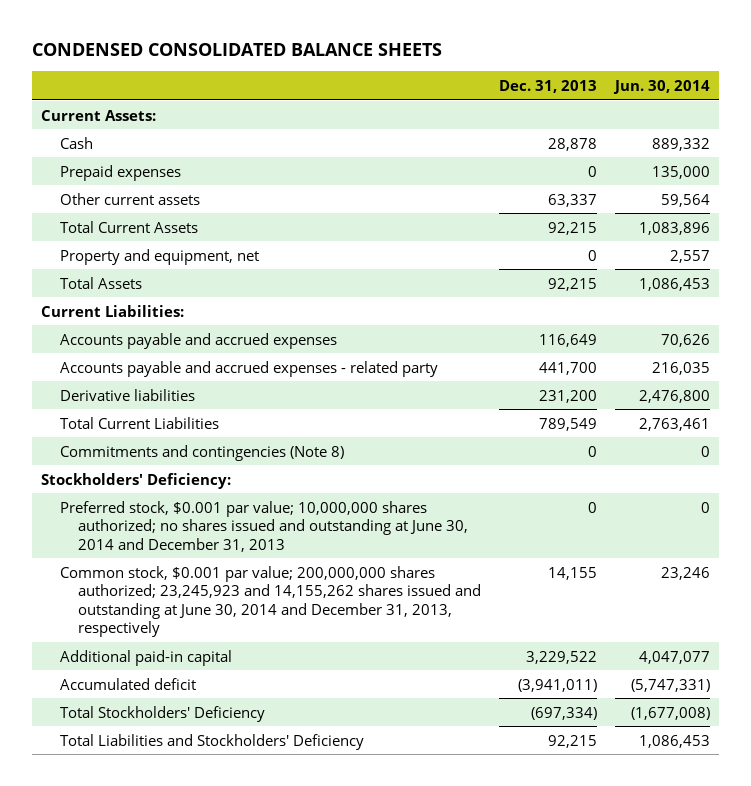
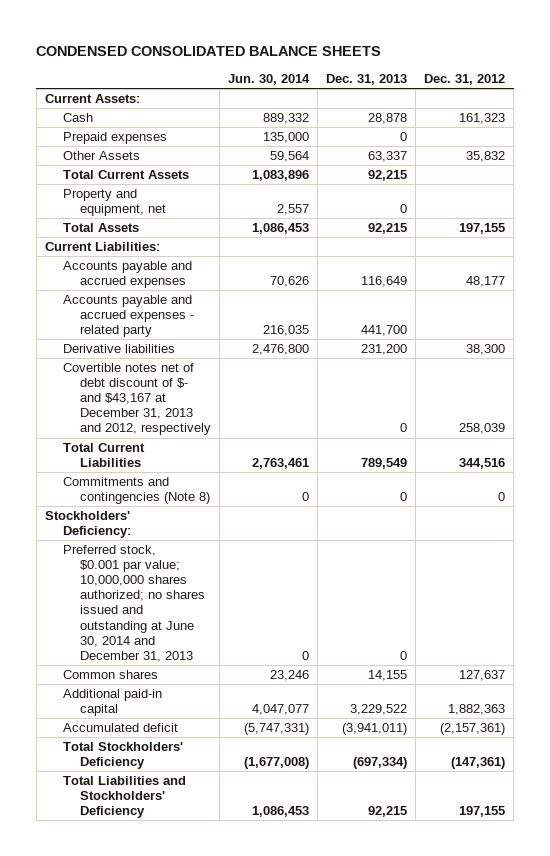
none -> [424,74,506,86] Dec. 31, 2012
[59,192,200,205] Other current assets -> [62,151,140,161] Other Assets
none -> [62,363,212,436] Covertible notes net of debt discount of $- and $43,167 at December 31, 2013 and 2012, respectively
[59,565,482,638] Common stock, $0.001 par value; 200,000,000 shares authorized; 23,245,923 and 14,155,262 shares issued and outstanding at June 30, 2014 and December 31, 2013, respectively -> [62,670,158,680] Common shares

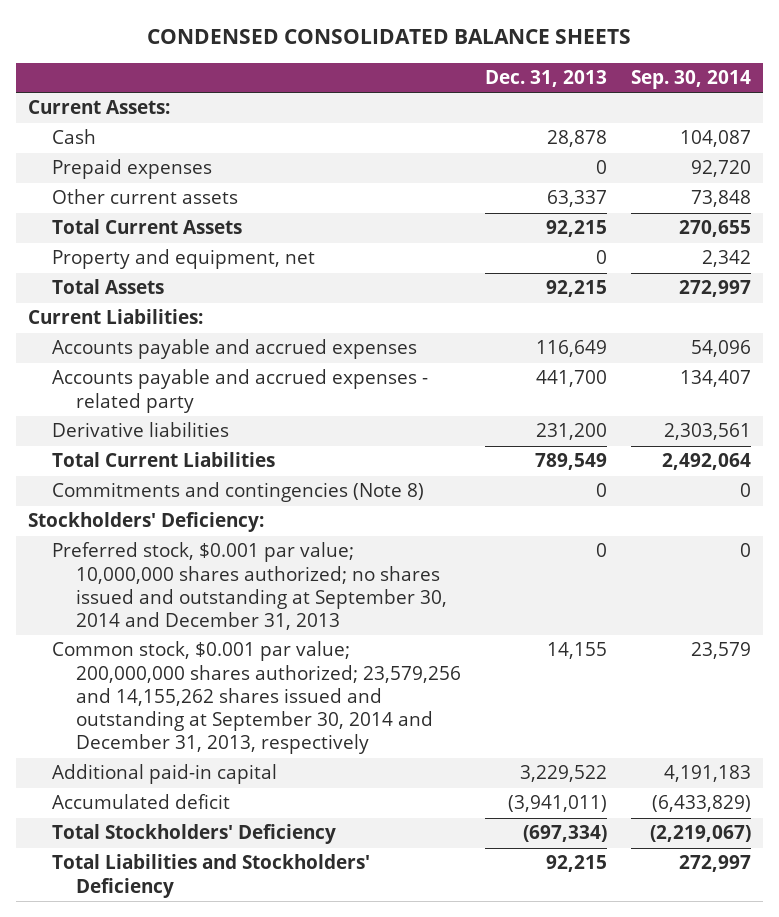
[228,74,311,86] Jun. 30, 2014 -> none
[424,74,506,86] Dec. 31, 2012 -> none
none -> [630,69,751,89] Sep. 30, 2014
[62,151,140,161] Other Assets -> [51,189,238,205] Other current assets
[62,363,212,436] Covertible notes net of debt discount of $- and $43,167 at December 31, 2013 and 2012, respectively -> none
[62,545,206,662] Preferred stock, $0.001 par value; 10,000,000 shares authorized; no shares issued and outstanding at June 30, 2014 and December 31, 2013 -> [51,542,447,630] Preferred stock, $0.001 par value; 10,000,000 shares authorized; no shares issued and outstanding at September 30, 2014 and December 31, 2013
[62,670,158,680] Common shares -> [51,641,461,755] Common stock, $0.001 par value; 200,000,000 shares authorized; 23,579,256 and 14,155,262 shares issued and outstanding at September 30, 2014 and December 31, 2013, respectively

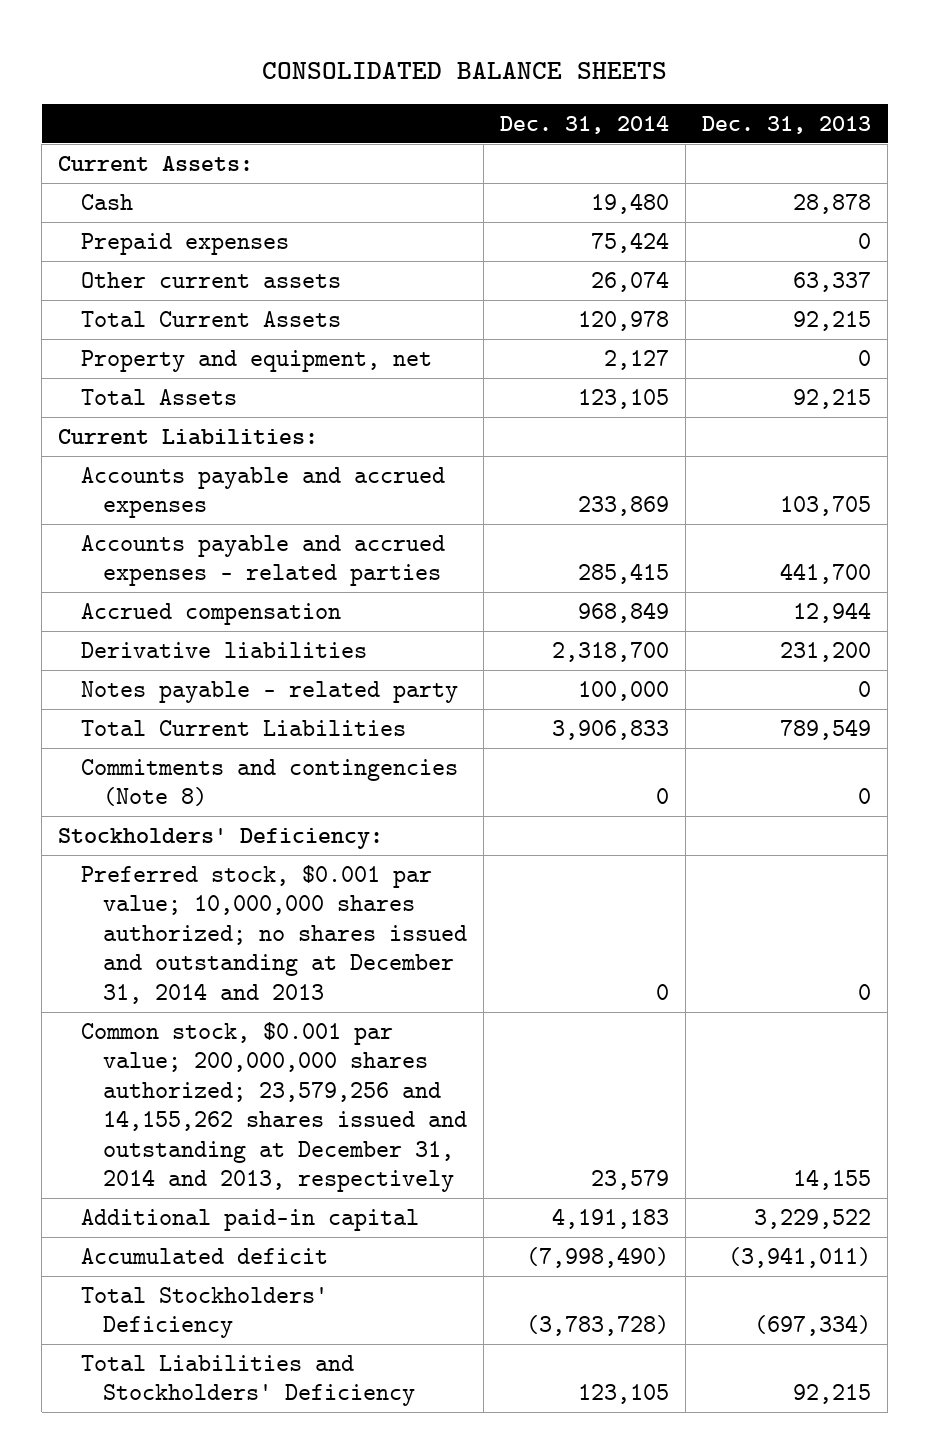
[147,29,632,45] CONDENSED CONSOLIDATED BALANCE SHEETS -> [261,62,667,80] CONSOLIDATED BALANCE SHEETS
[630,69,751,89] Sep. 30, 2014 -> none
none -> [500,115,670,134] Dec. 31, 2014
[535,340,607,358] 116,649 -> [780,496,872,517] 103,705
[51,369,428,413] Accounts payable and accrued expenses - related party -> [80,534,445,587] Accounts payable and accrued expenses - related parties
none -> [80,602,341,625] Accrued compensation
none -> [80,680,458,703] Notes payable - related party
[51,542,447,630] Preferred stock, $0.001 par value; 10,000,000 shares authorized; no shares issued and outstanding at September 30, 2014 and December 31, 2013 -> [80,864,467,1004] Preferred stock, $0.001 par value; 10,000,000 shares authorized; no shares issued and outstanding at December 31, 2014 and 2013
[51,641,461,755] Common stock, $0.001 par value; 200,000,000 shares authorized; 23,579,256 and 14,155,262 shares issued and outstanding at September 30, 2014 and December 31, 2013, respectively -> [80,1021,467,1193] Common stock, $0.001 par value; 200,000,000 shares authorized; 23,579,256 and 14,155,262 shares issued and outstanding at December 31, 2014 and 2013, respectively

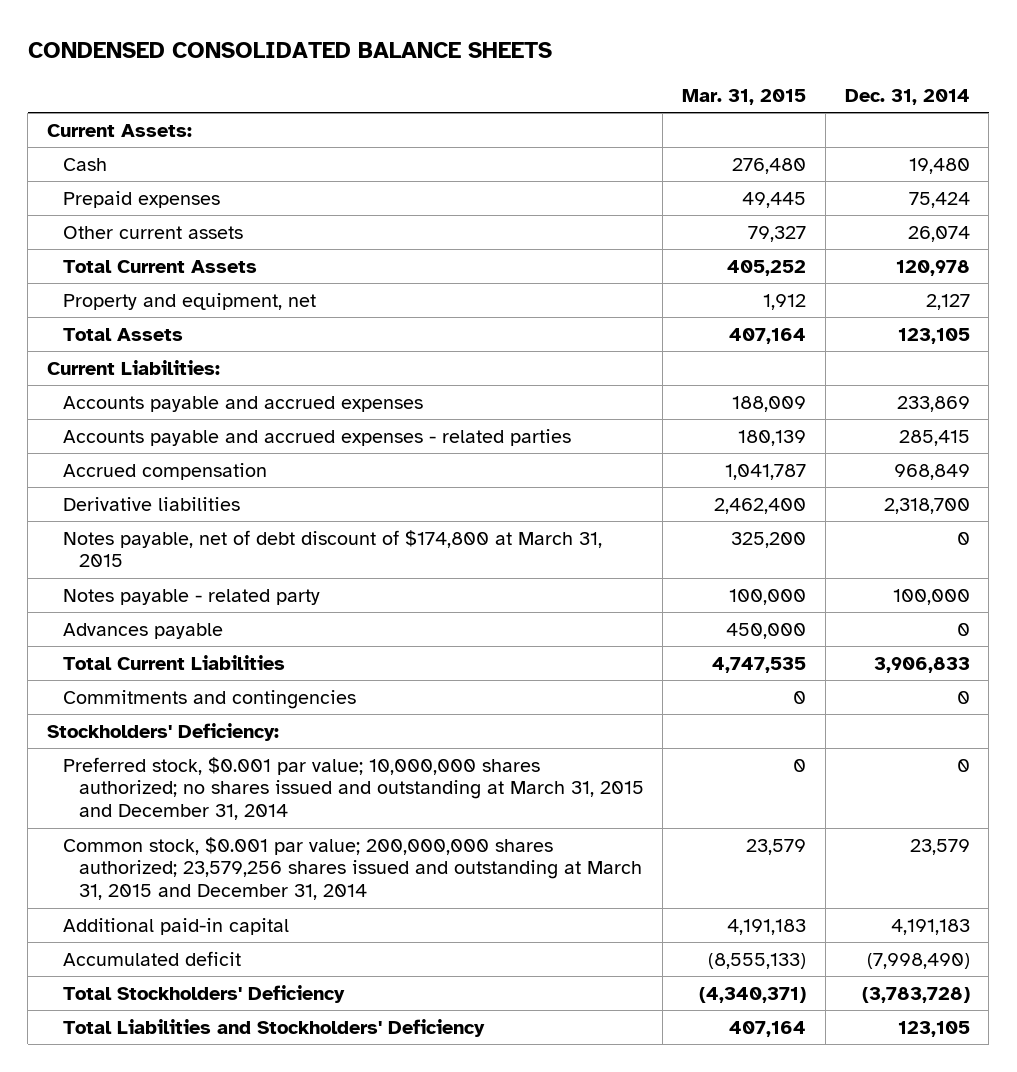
[261,62,667,80] CONSOLIDATED BALANCE SHEETS -> [27,42,552,59] CONDENSED CONSOLIDATED BALANCE SHEETS
[702,115,872,134] Dec. 31, 2013 -> none
none -> [682,88,807,105] Mar. 31, 2015
none -> [62,529,602,568] Notes payable, net of debt discount of $174,800 at March 31, 2015
none -> [62,622,223,639] Advances payable
[80,758,458,807] Commitments and contingencies (Note 8) -> [62,689,356,709] Commitments and contingencies
[80,864,467,1004] Preferred stock, $0.001 par value; 10,000,000 shares authorized; no shares issued and outstanding at December 31, 2014 and 2013 -> [62,756,644,821] Preferred stock, $0.001 par value; 10,000,000 shares authorized; no shares issued and outstanding at March 31, 2015 and December 31, 2014
[80,1021,467,1193] Common stock, $0.001 par value; 200,000,000 shares authorized; 23,579,256 and 14,155,262 shares issued and outstanding at December 31, 2014 and 2013, respectively -> [62,836,642,901] Common stock, $0.001 par value; 200,000,000 shares authorized; 23,579,256 shares issued and outstanding at March 31, 2015 and December 31, 2014

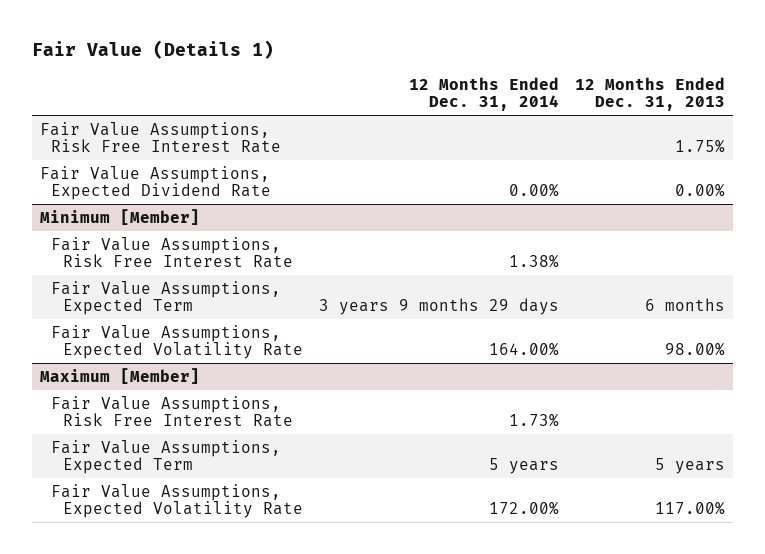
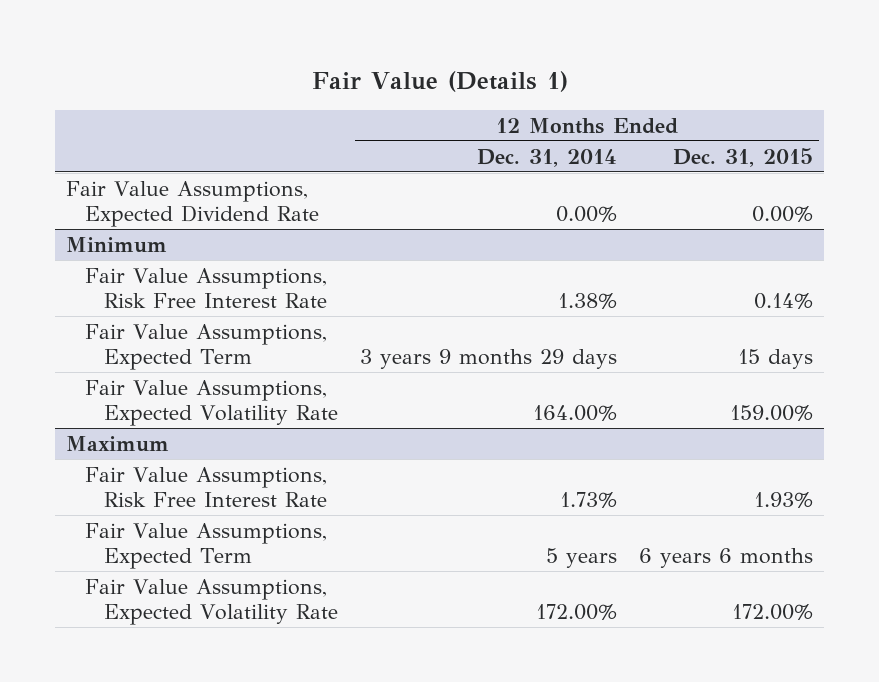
[575,76,726,112] 12 Months Ended Dec. 31, 2013 -> none
none -> [673,147,814,167] Dec. 31, 2015
[39,121,282,154] Fair Value Assumptions, Risk Free Interest Rate -> none
[39,208,200,225] Minimum [Member] -> [66,236,168,253] Minimum
[39,367,200,384] Maximum [Member] -> [66,435,170,452] Maximum

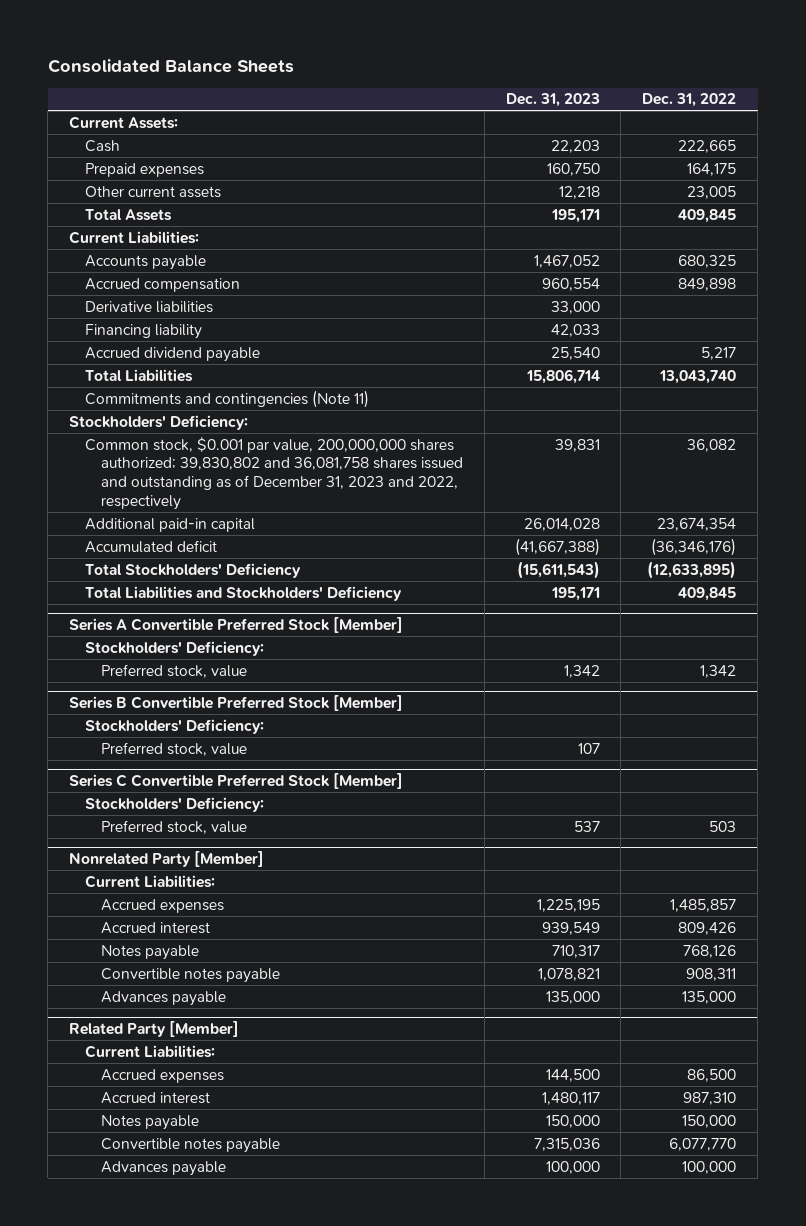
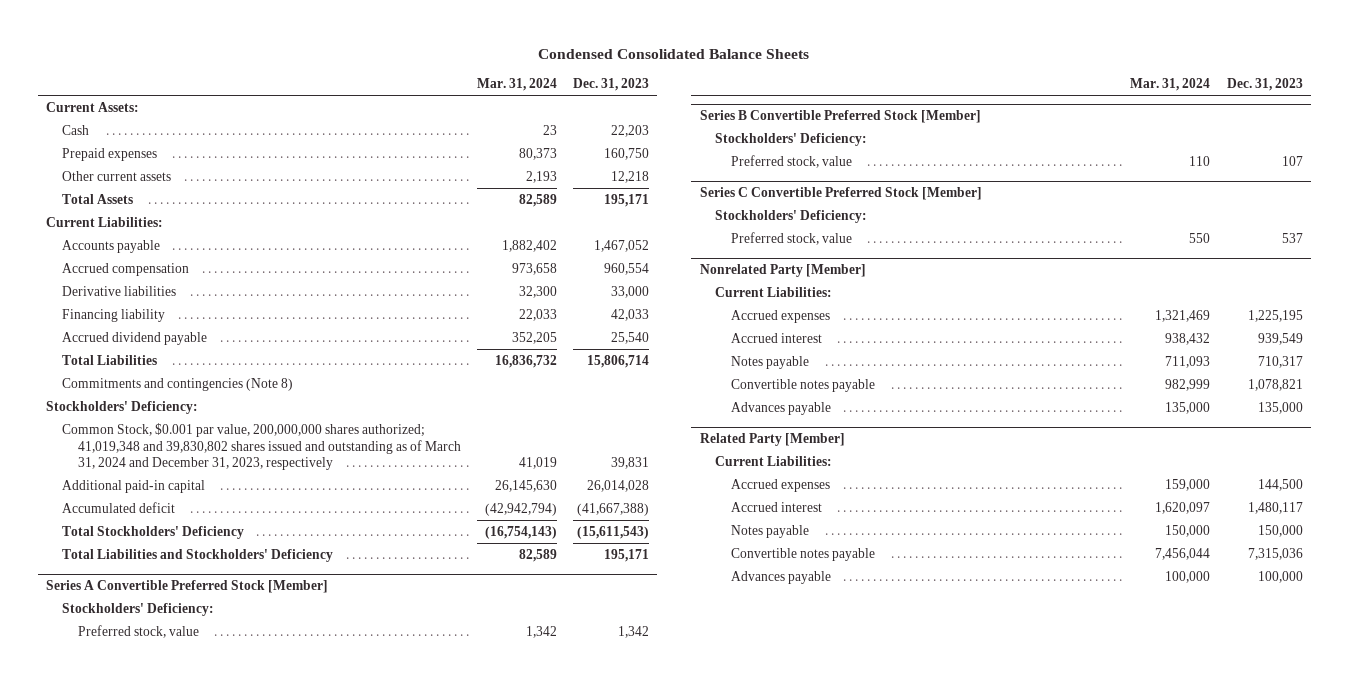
[47,58,294,73] Consolidated Balance Sheets -> [538,49,810,60] Condensed Consolidated Balance Sheets
[642,93,737,108] Dec. 31, 2022 -> none
none -> [477,78,558,92] Mar. 31, 2024
[84,389,369,408] Commitments and contingencies (Note 11) -> [61,377,293,391] Commitments and contingencies (Note 8)
[84,436,463,511] Common stock, $0.001 par value, 200,000,000 shares authorized; 39,830,802 and 36,081,758 shares issued and outstanding as of December 31, 2023 and 2022, respectively -> [61,422,461,471] Common Stock, $0.001 par value, 200,000,000 shares authorized; 41,019,348 and 39,830,802 shares issued and outstanding as of March 31, 2024 and December 31, 2023, respectively

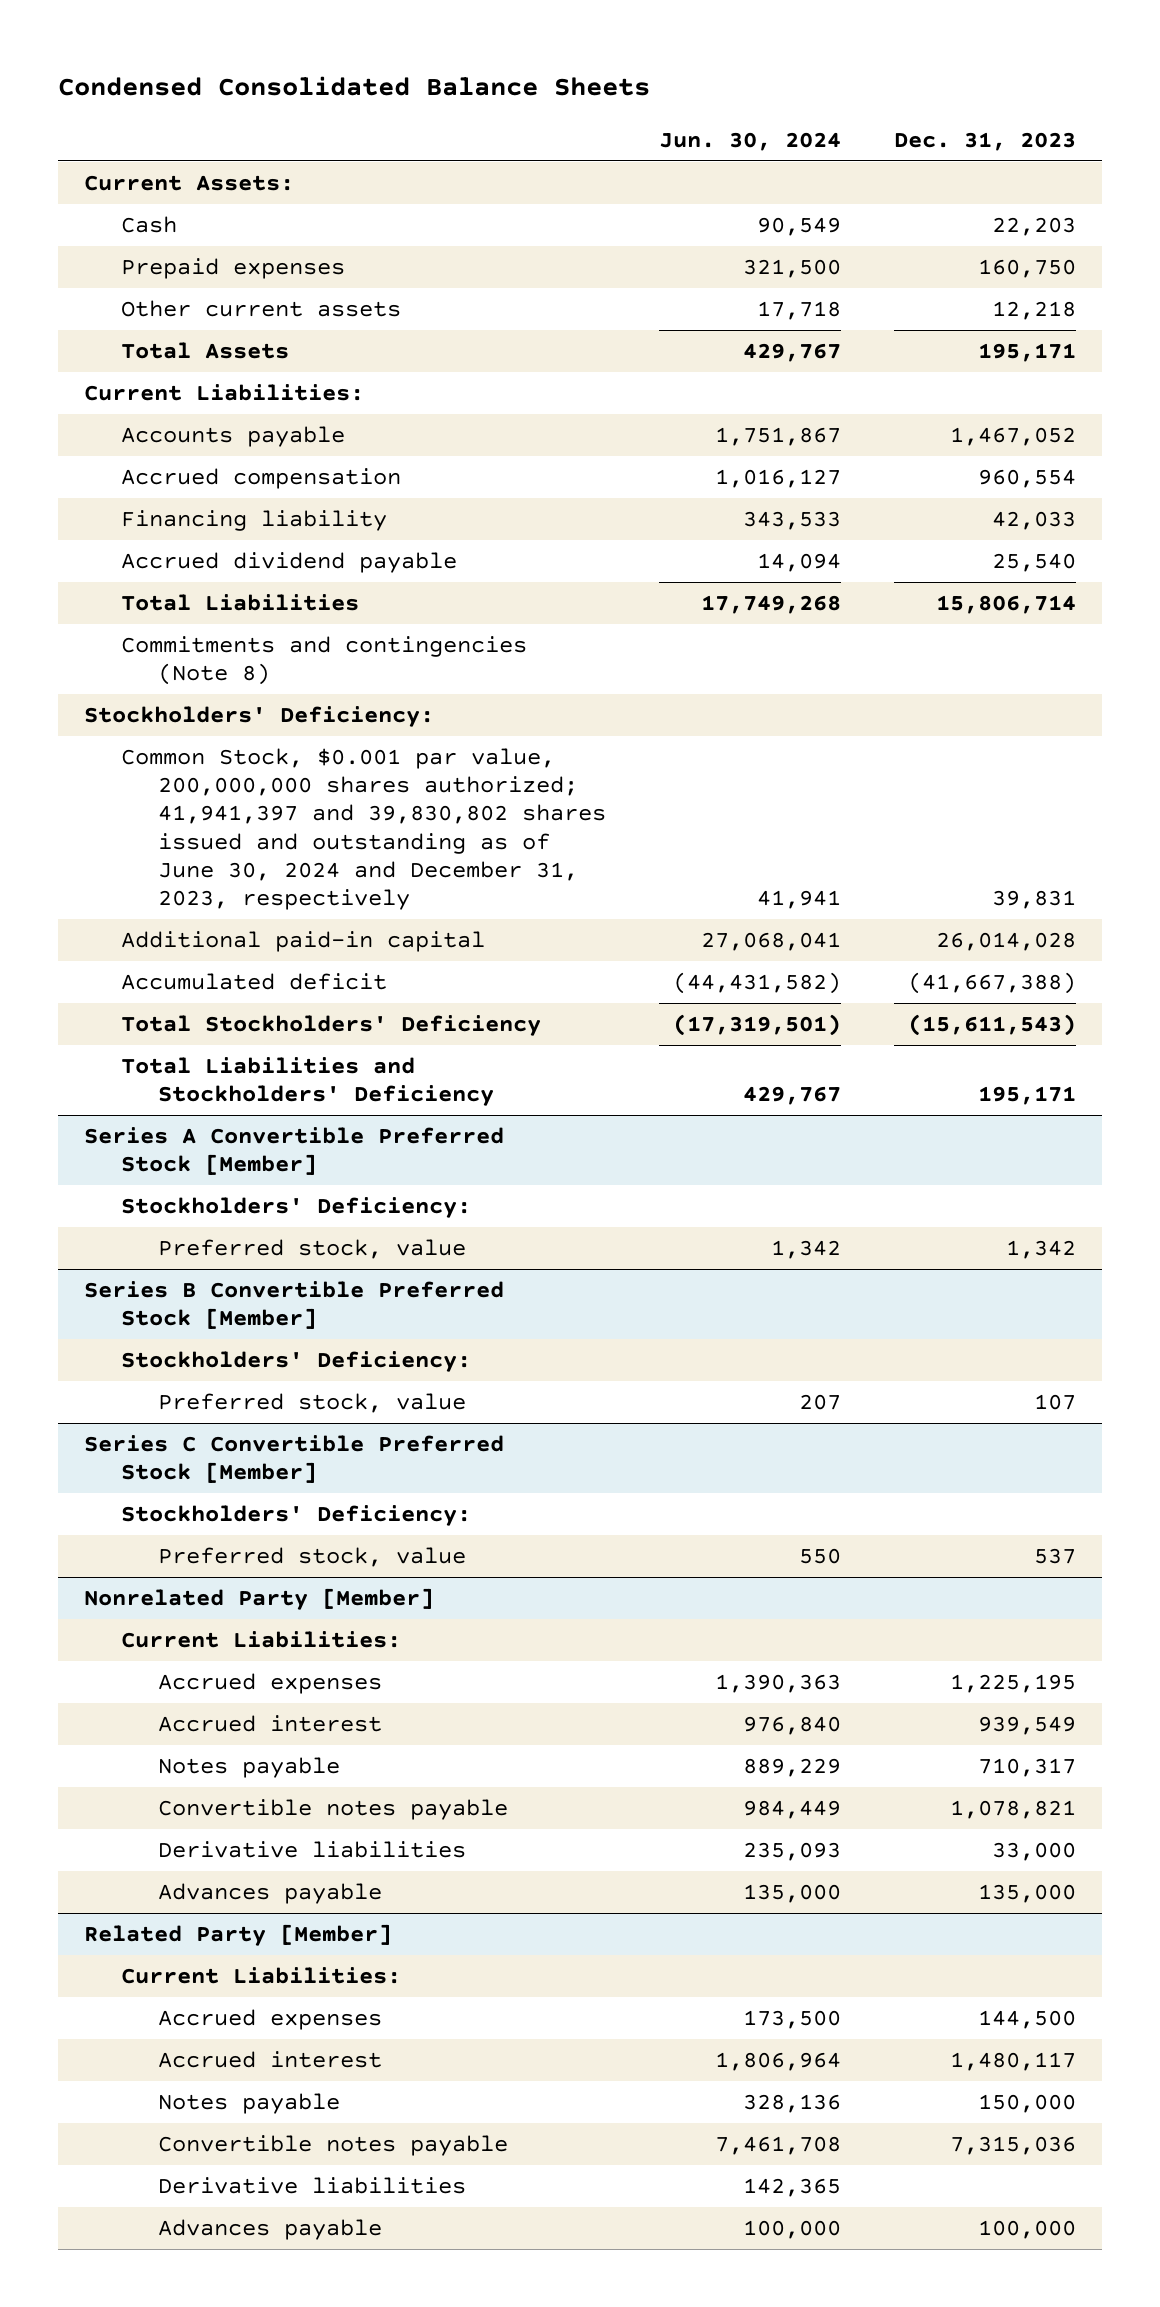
[477,78,558,92] Mar. 31, 2024 -> none
none -> [658,131,841,151] Jun. 30, 2024
[61,285,176,296] Derivative liabilities -> none
[61,422,461,471] Common Stock, $0.001 par value, 200,000,000 shares authorized; 41,019,348 and 39,830,802 shares issued and outstanding as of March 31, 2024 and December 31, 2023, respectively -> [121,747,607,910] Common Stock, $0.001 par value, 200,000,000 shares authorized; 41,941,397 and 39,830,802 shares issued and outstanding as of June 30, 2024 and December 31, 2023, respectively
none -> [158,1840,467,1858] Derivative liabilities
none -> [158,2176,467,2194] Derivative liabilities

